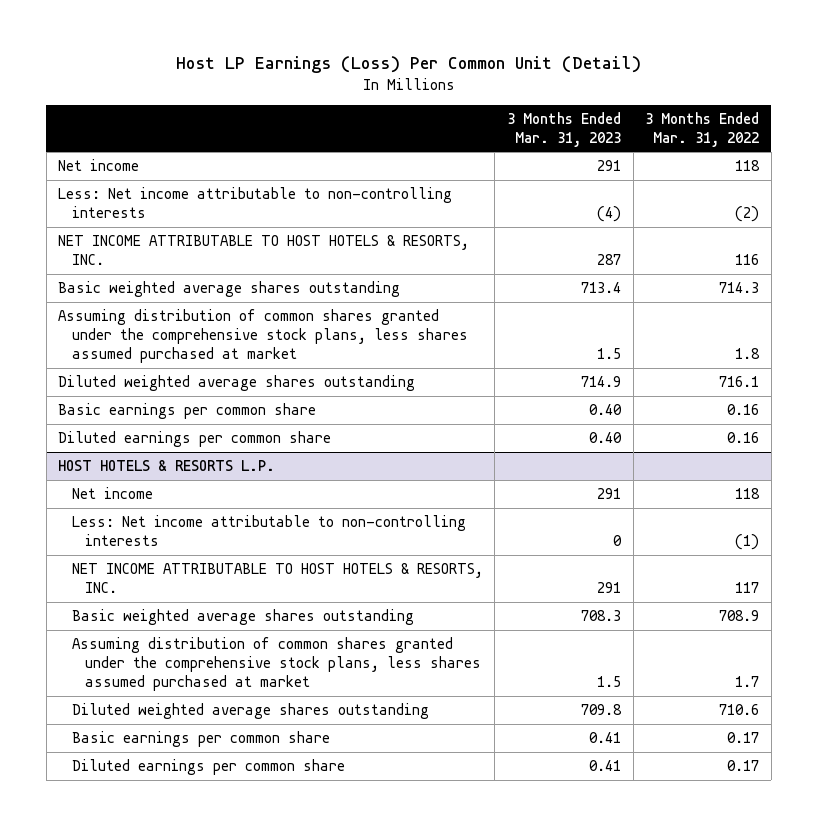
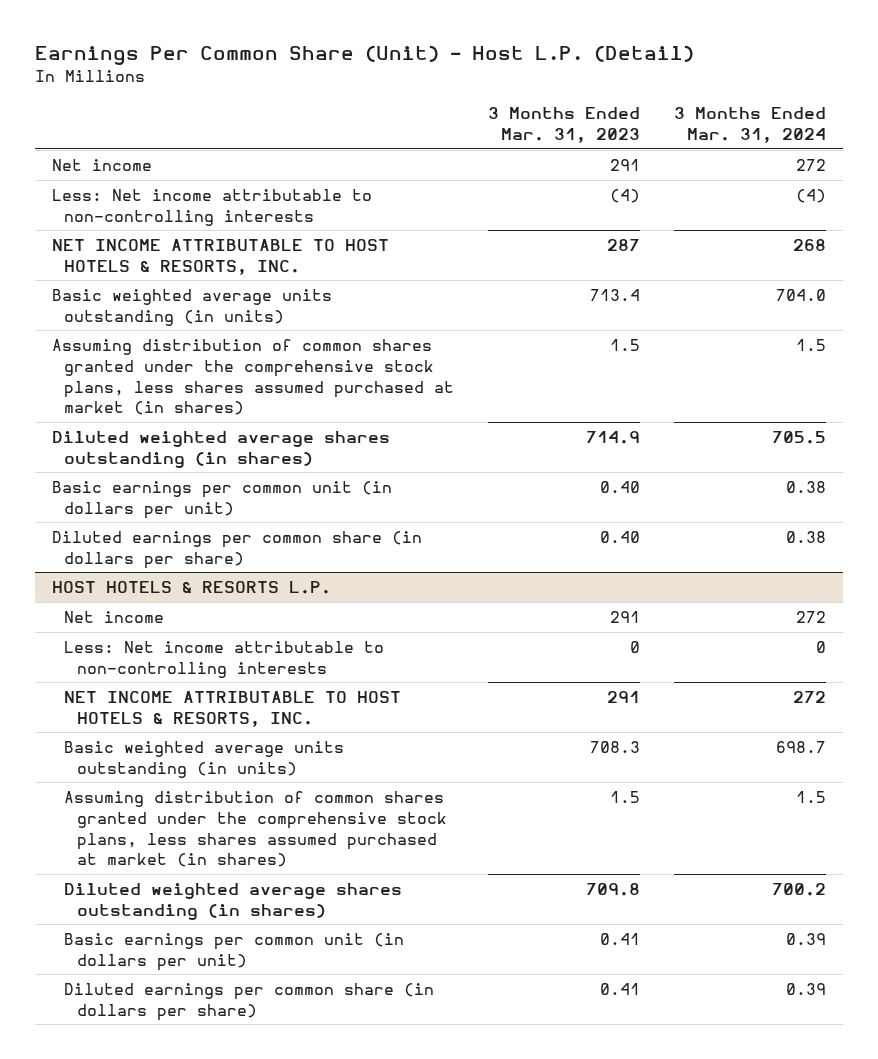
[175,56,641,74] Host LP Earnings (Loss) Per Common Unit (Detail) -> [34,45,694,66] Earnings Per Common Share (Unit) - Host L.P. (Detail)
[645,111,760,147] 3 Months Ended Mar. 31, 2022 -> none
none -> [673,107,826,143] 3 Months Ended Mar. 31, 2024
[58,281,401,298] Basic weighted average shares outstanding -> [51,288,332,326] Basic weighted average units outstanding (in units)
[58,309,468,364] Assuming distribution of common shares granted under the comprehensive stock plans, less shares assumed purchased at market -> [51,338,455,416] Assuming distribution of common shares granted under the comprehensive stock plans, less shares assumed purchased at market (in shares)
[58,375,416,392] Diluted weighted average shares outstanding -> [51,430,390,468] Diluted weighted average shares outstanding (in shares)
[58,403,317,420] Basic earnings per common share -> [51,480,392,519] Basic earnings per common unit (in dollars per unit)
[58,431,332,448] Diluted earnings per common share -> [51,530,422,569] Diluted earnings per common share (in dollars per share)
[71,609,414,626] Basic weighted average shares outstanding -> [64,740,345,778] Basic weighted average units outstanding (in units)
[71,637,481,692] Assuming distribution of common shares granted under the comprehensive stock plans, less shares assumed purchased at market -> [64,790,448,868] Assuming distribution of common shares granted under the comprehensive stock plans, less shares assumed purchased at market (in shares)
[71,703,429,720] Diluted weighted average shares outstanding -> [64,882,403,920] Diluted weighted average shares outstanding (in shares)
[71,731,330,748] Basic earnings per common share -> [64,932,405,971] Basic earnings per common unit (in dollars per unit)
[71,759,345,776] Diluted earnings per common share -> [64,982,435,1021] Diluted earnings per common share (in dollars per share)

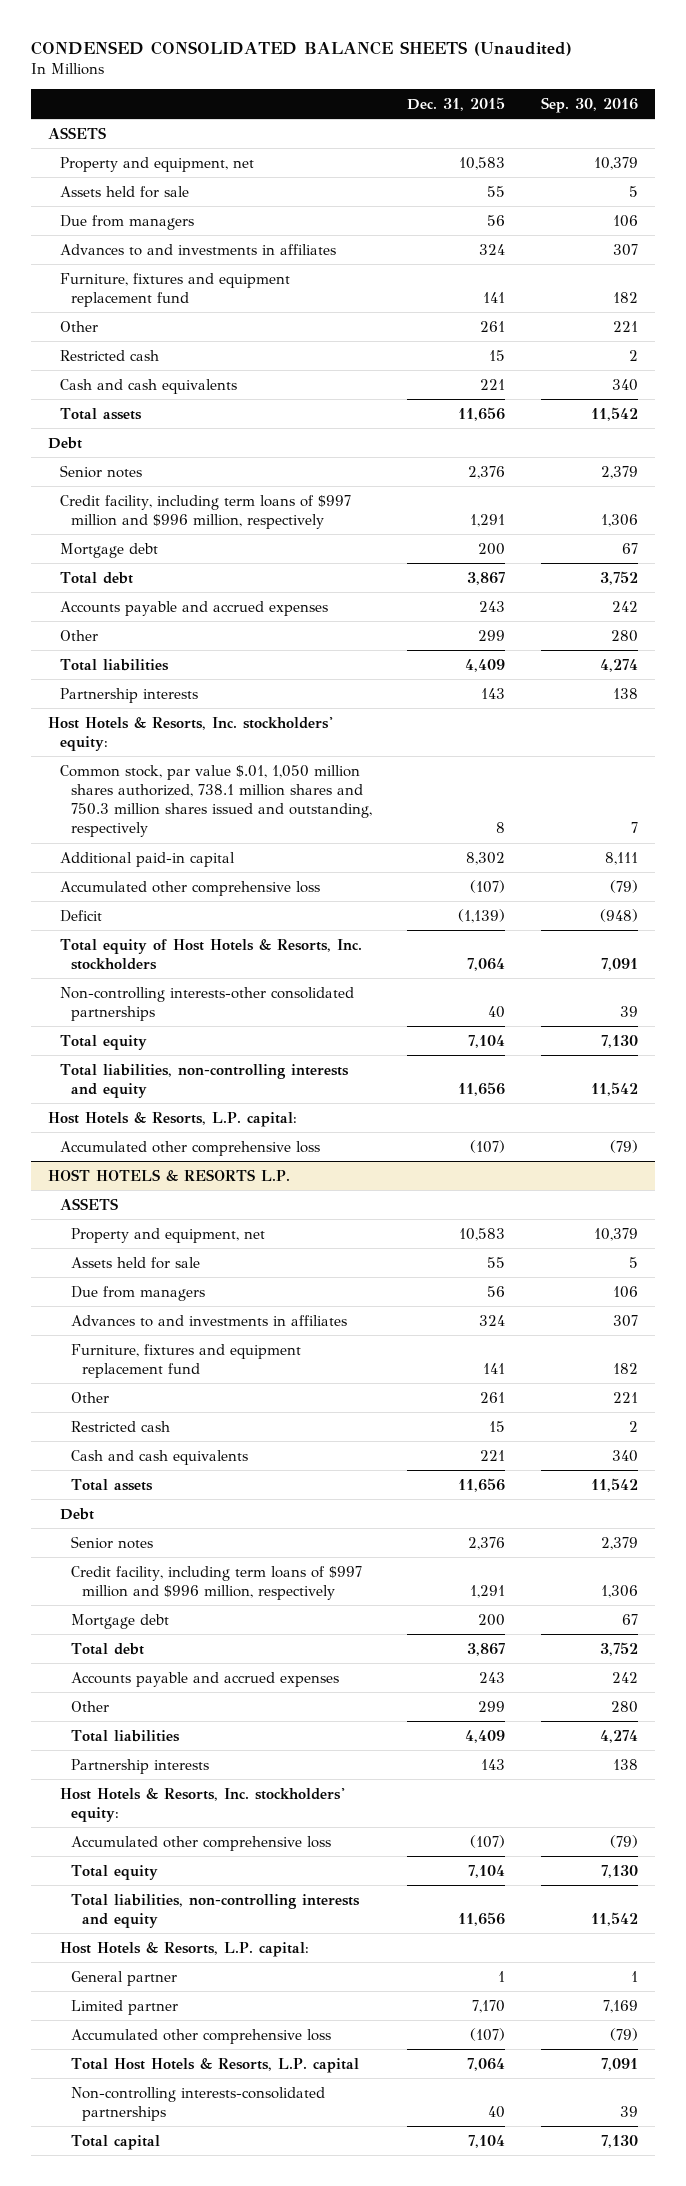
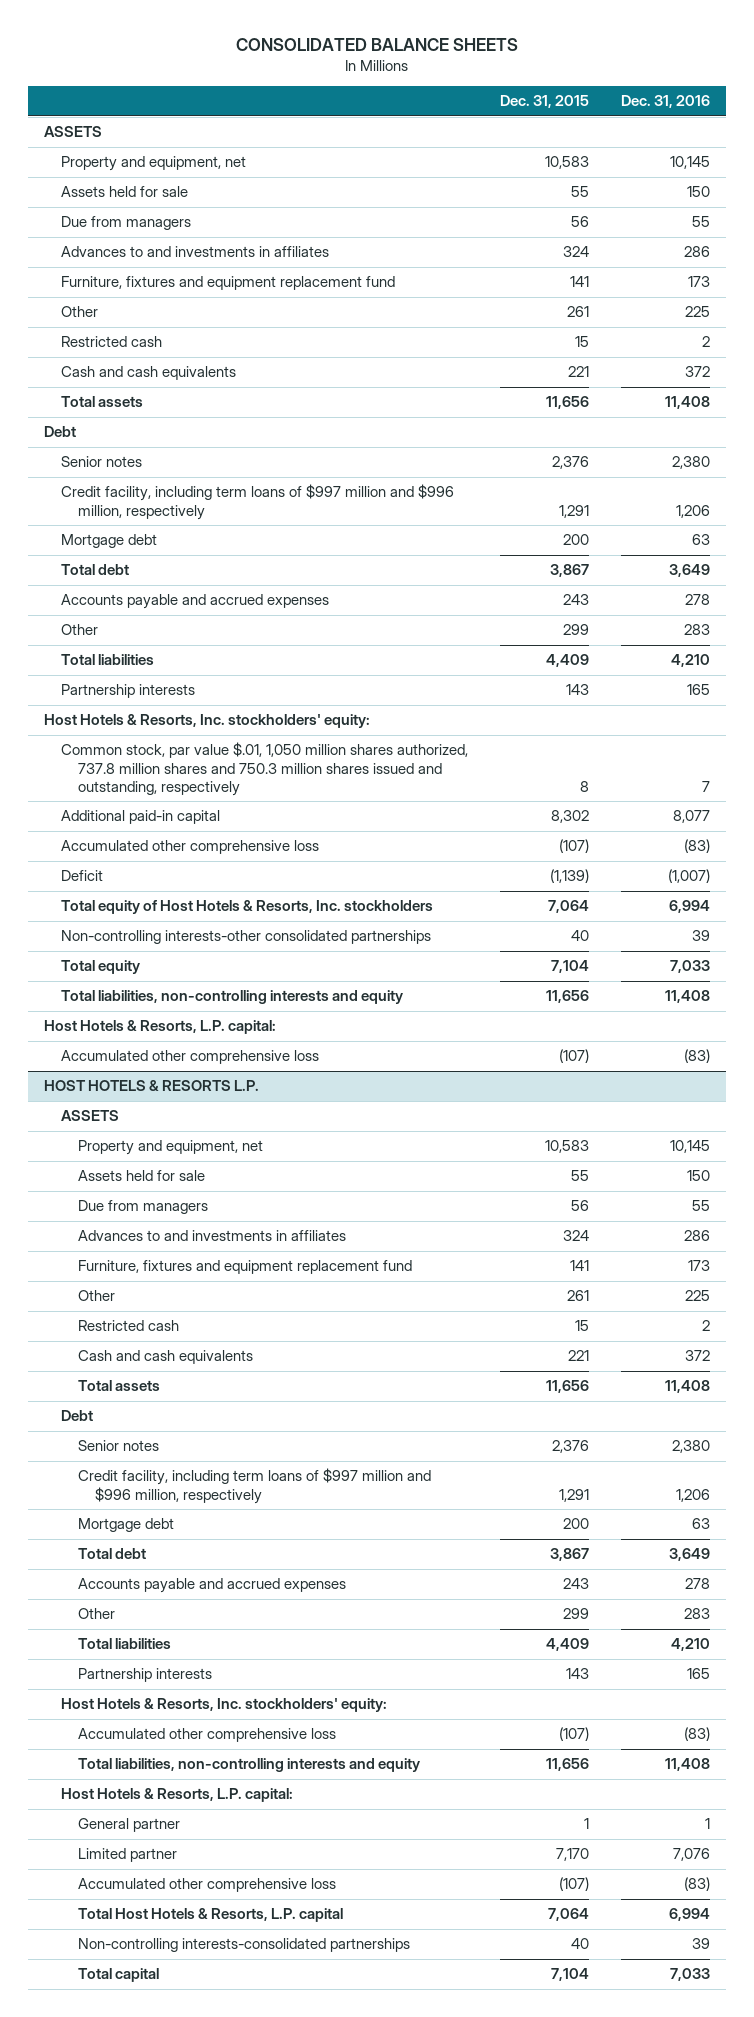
[30,40,572,56] CONDENSED CONSOLIDATED BALANCE SHEETS (Unaudited) -> [235,37,518,51] CONSOLIDATED BALANCE SHEETS
[540,96,638,113] Sep. 30, 2016 -> none
none -> [620,95,710,109] Dec. 31, 2016
[59,764,372,838] Common stock, par value $.01, 1,050 million shares authorized, 738.1 million shares and 750.3 million shares issued and outstanding, respectively -> [60,742,468,796] Common stock, par value $.01, 1,050 million shares authorized, 737.8 million shares and 750.3 million shares issued and outstanding, respectively
[70,1864,158,1880] Total equity -> none

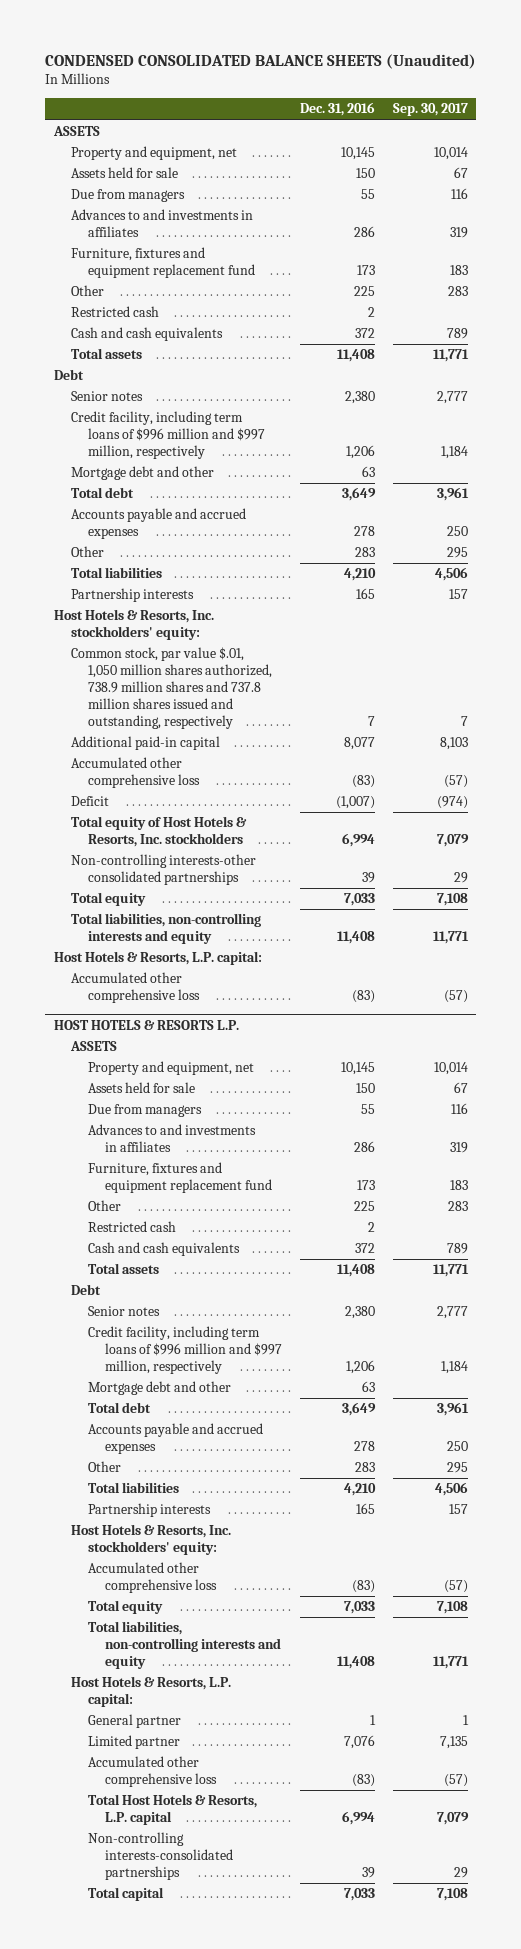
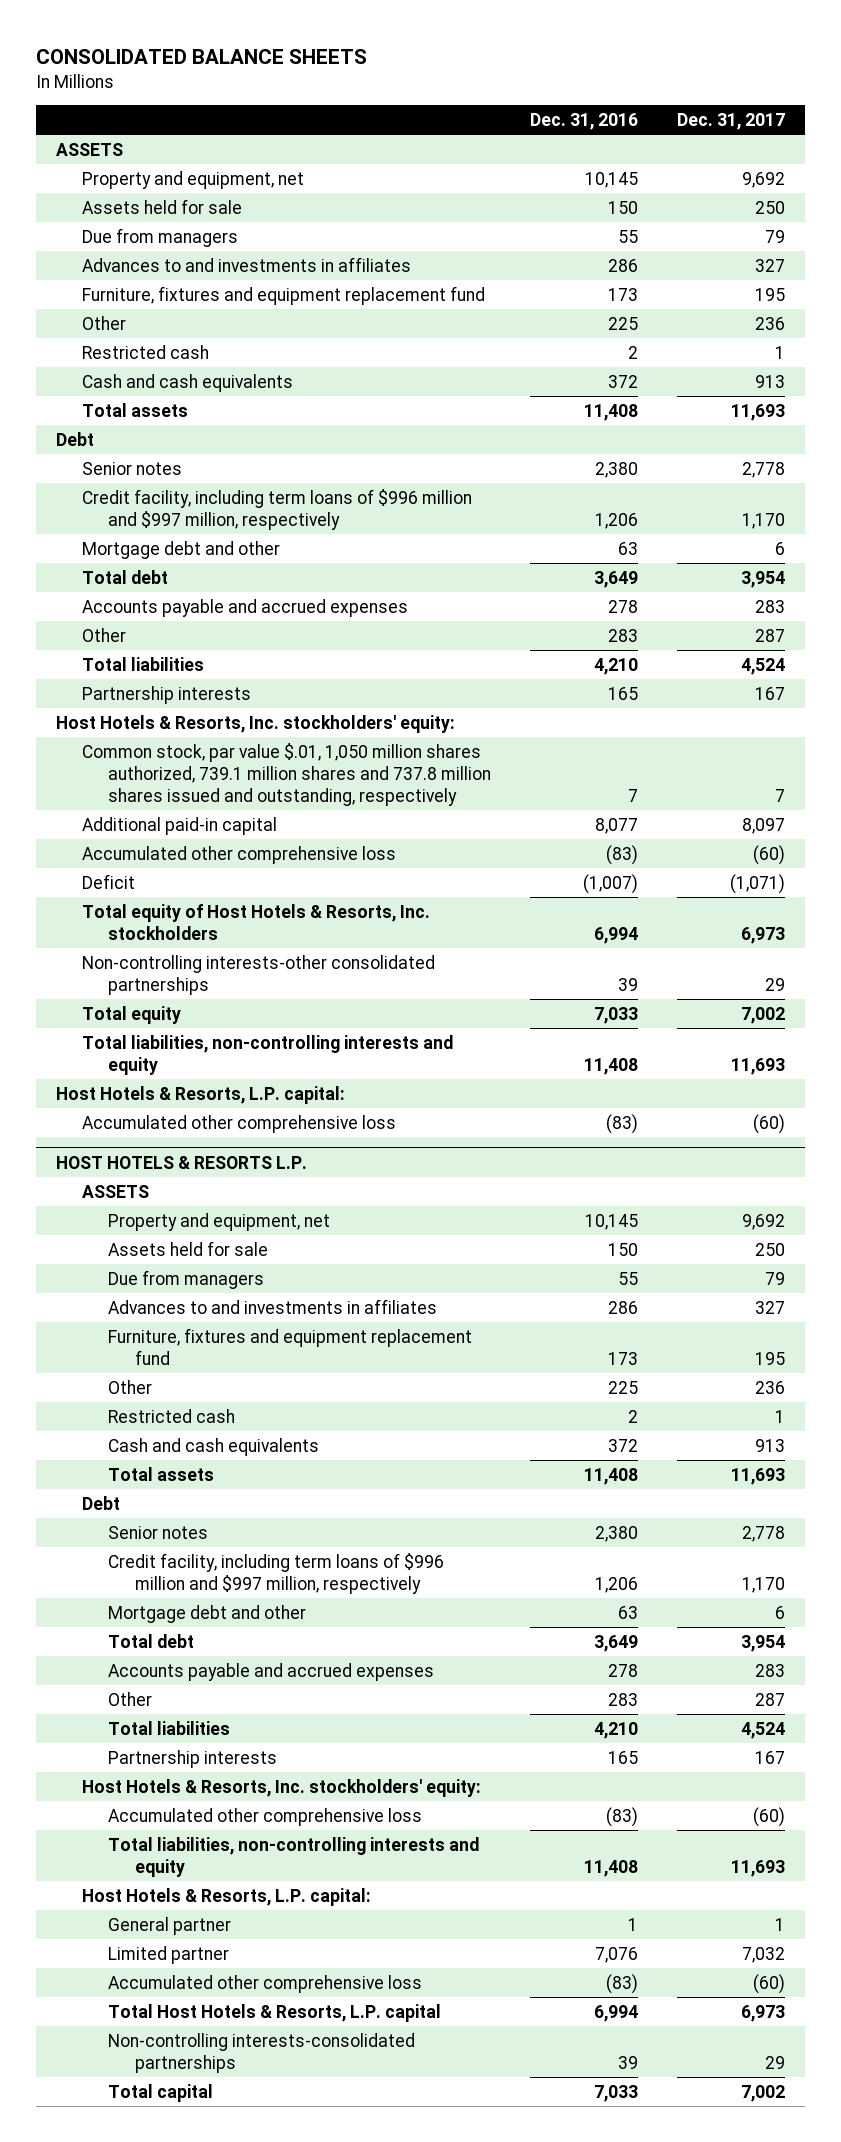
[45,54,477,70] CONDENSED CONSOLIDATED BALANCE SHEETS (Unaudited) -> [36,48,368,64] CONSOLIDATED BALANCE SHEETS
[392,103,468,117] Sep. 30, 2017 -> none
none -> [677,113,786,131] Dec. 31, 2017
[70,647,273,730] Common stock, par value $.01, 1,050 million shares authorized, 738.9 million shares and 737.8 million shares issued and outstanding, respectively -> [82,742,492,806] Common stock, par value $.01, 1,050 million shares authorized, 739.1 million shares and 737.8 million shares issued and outstanding, respectively
[88,1600,164,1615] Total equity -> none

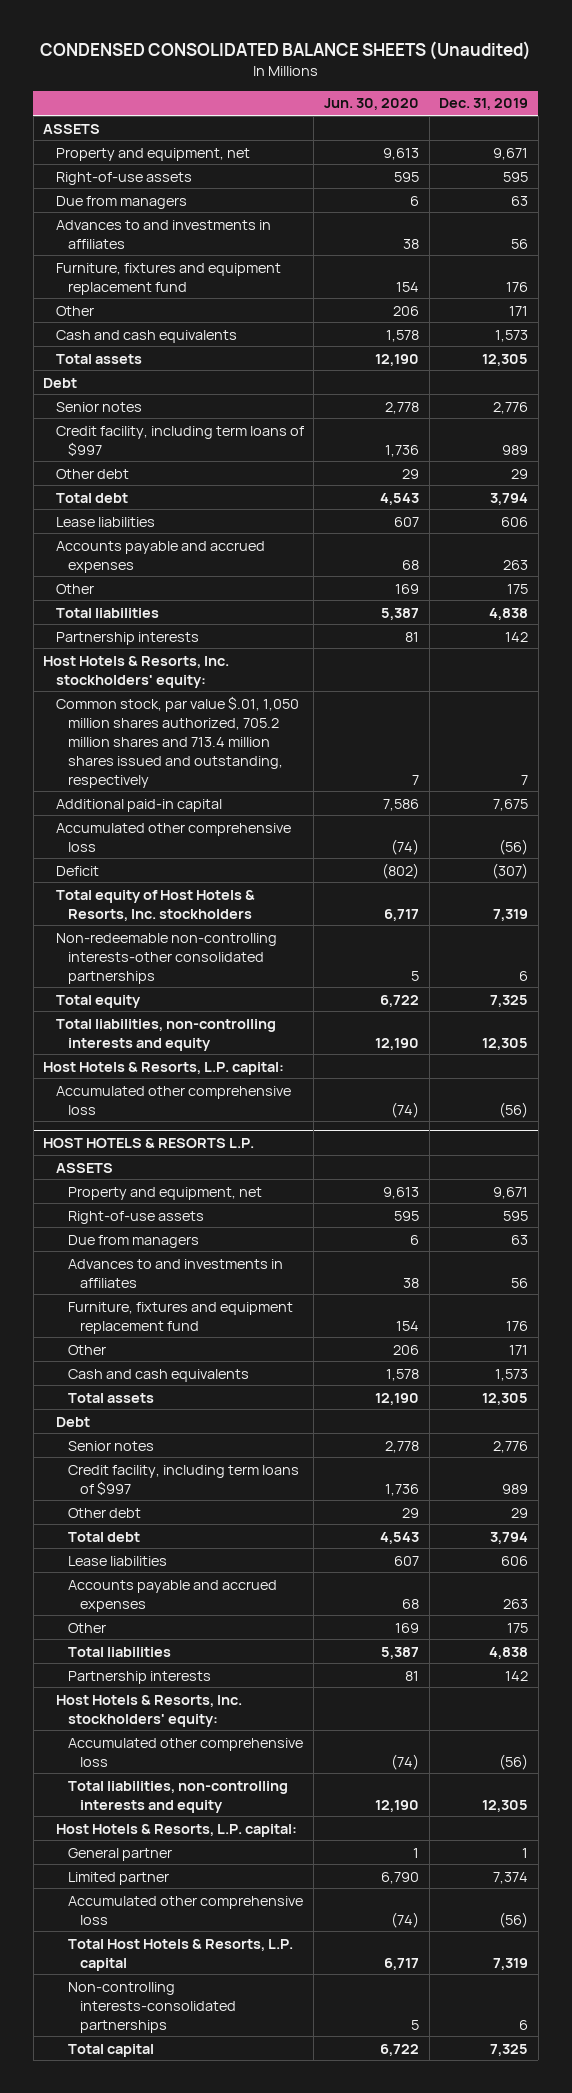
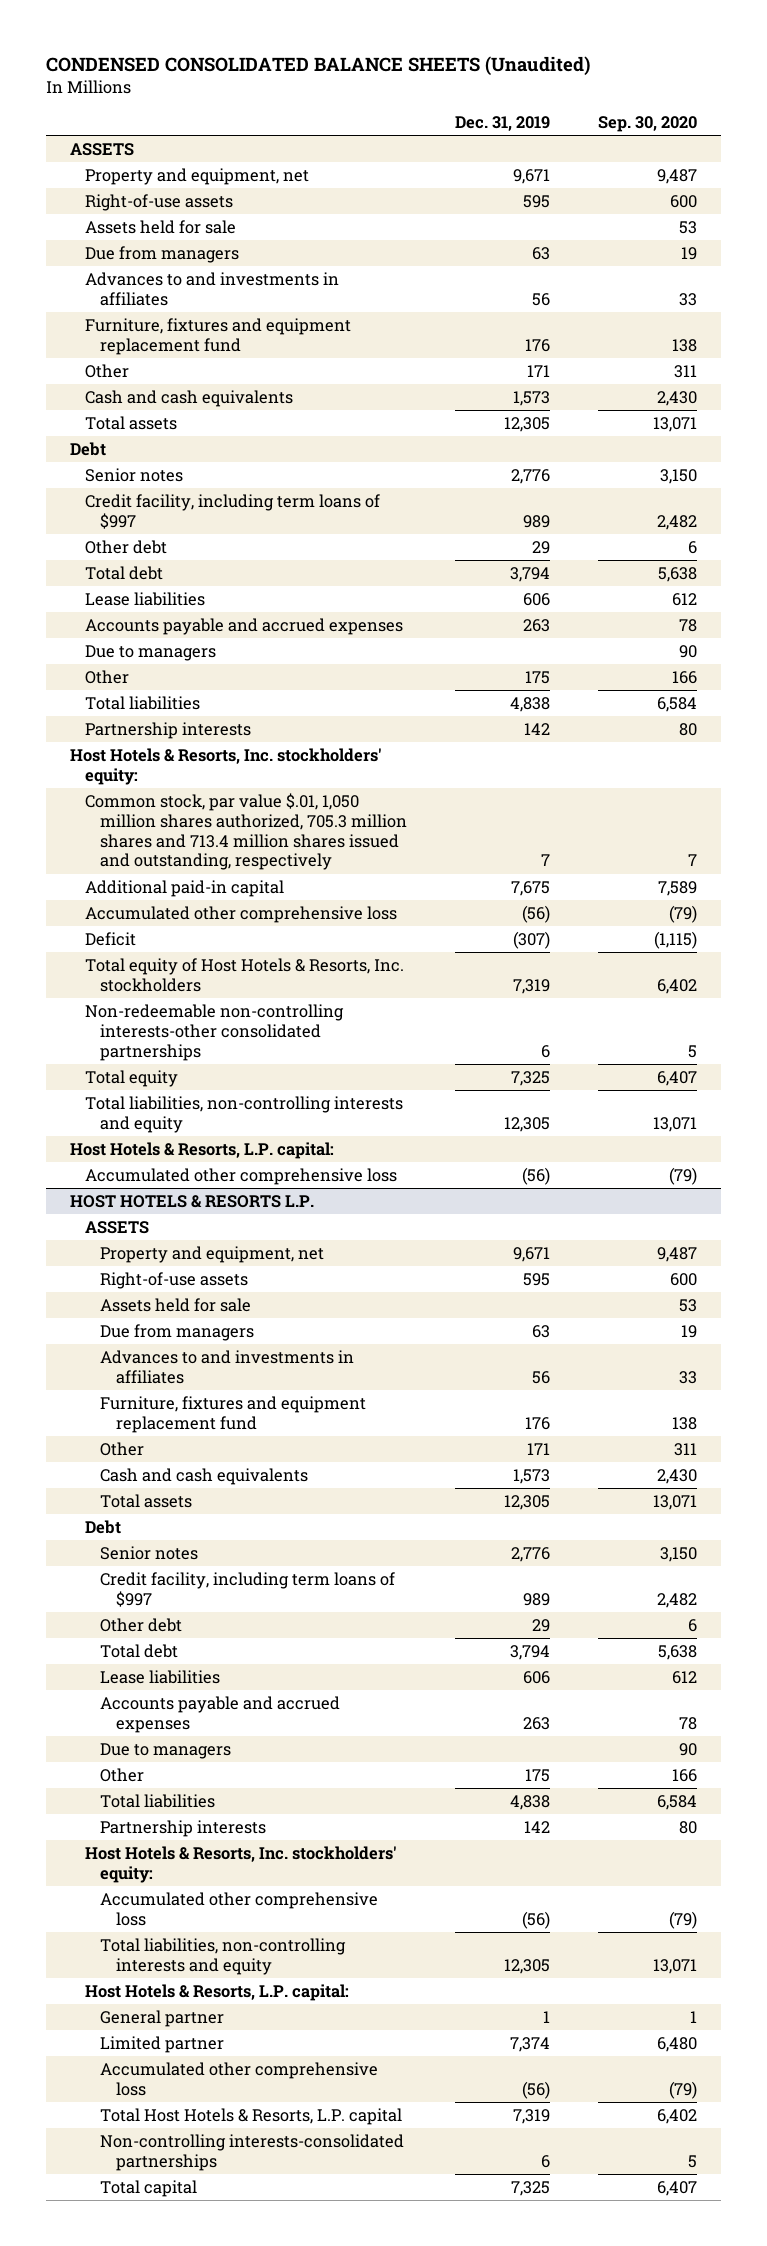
[323,98,419,111] Jun. 30, 2020 -> none
none -> [598,116,698,133] Sep. 30, 2020
none -> [85,219,237,234] Assets held for sale
none -> [85,644,217,661] Due to managers
[55,695,299,788] Common stock, par value $.01, 1,050 million shares authorized, 705.2 million shares and 713.4 million shares issued and outstanding, respectively -> [85,792,408,871] Common stock, par value $.01, 1,050 million shares authorized, 705.3 million shares and 713.4 million shares issued and outstanding, respectively
none -> [100,1297,252,1312] Assets held for sale
none -> [100,1742,232,1759] Due to managers

